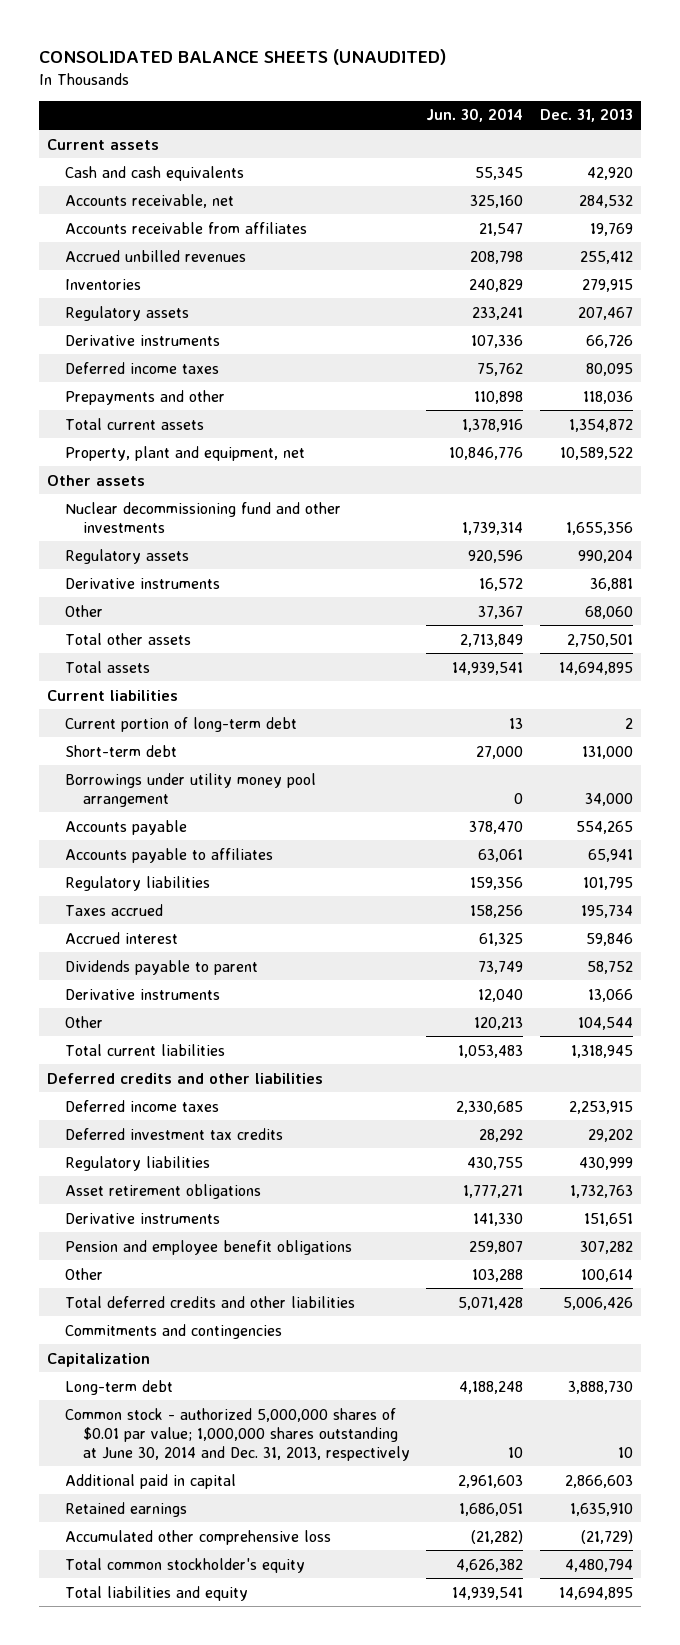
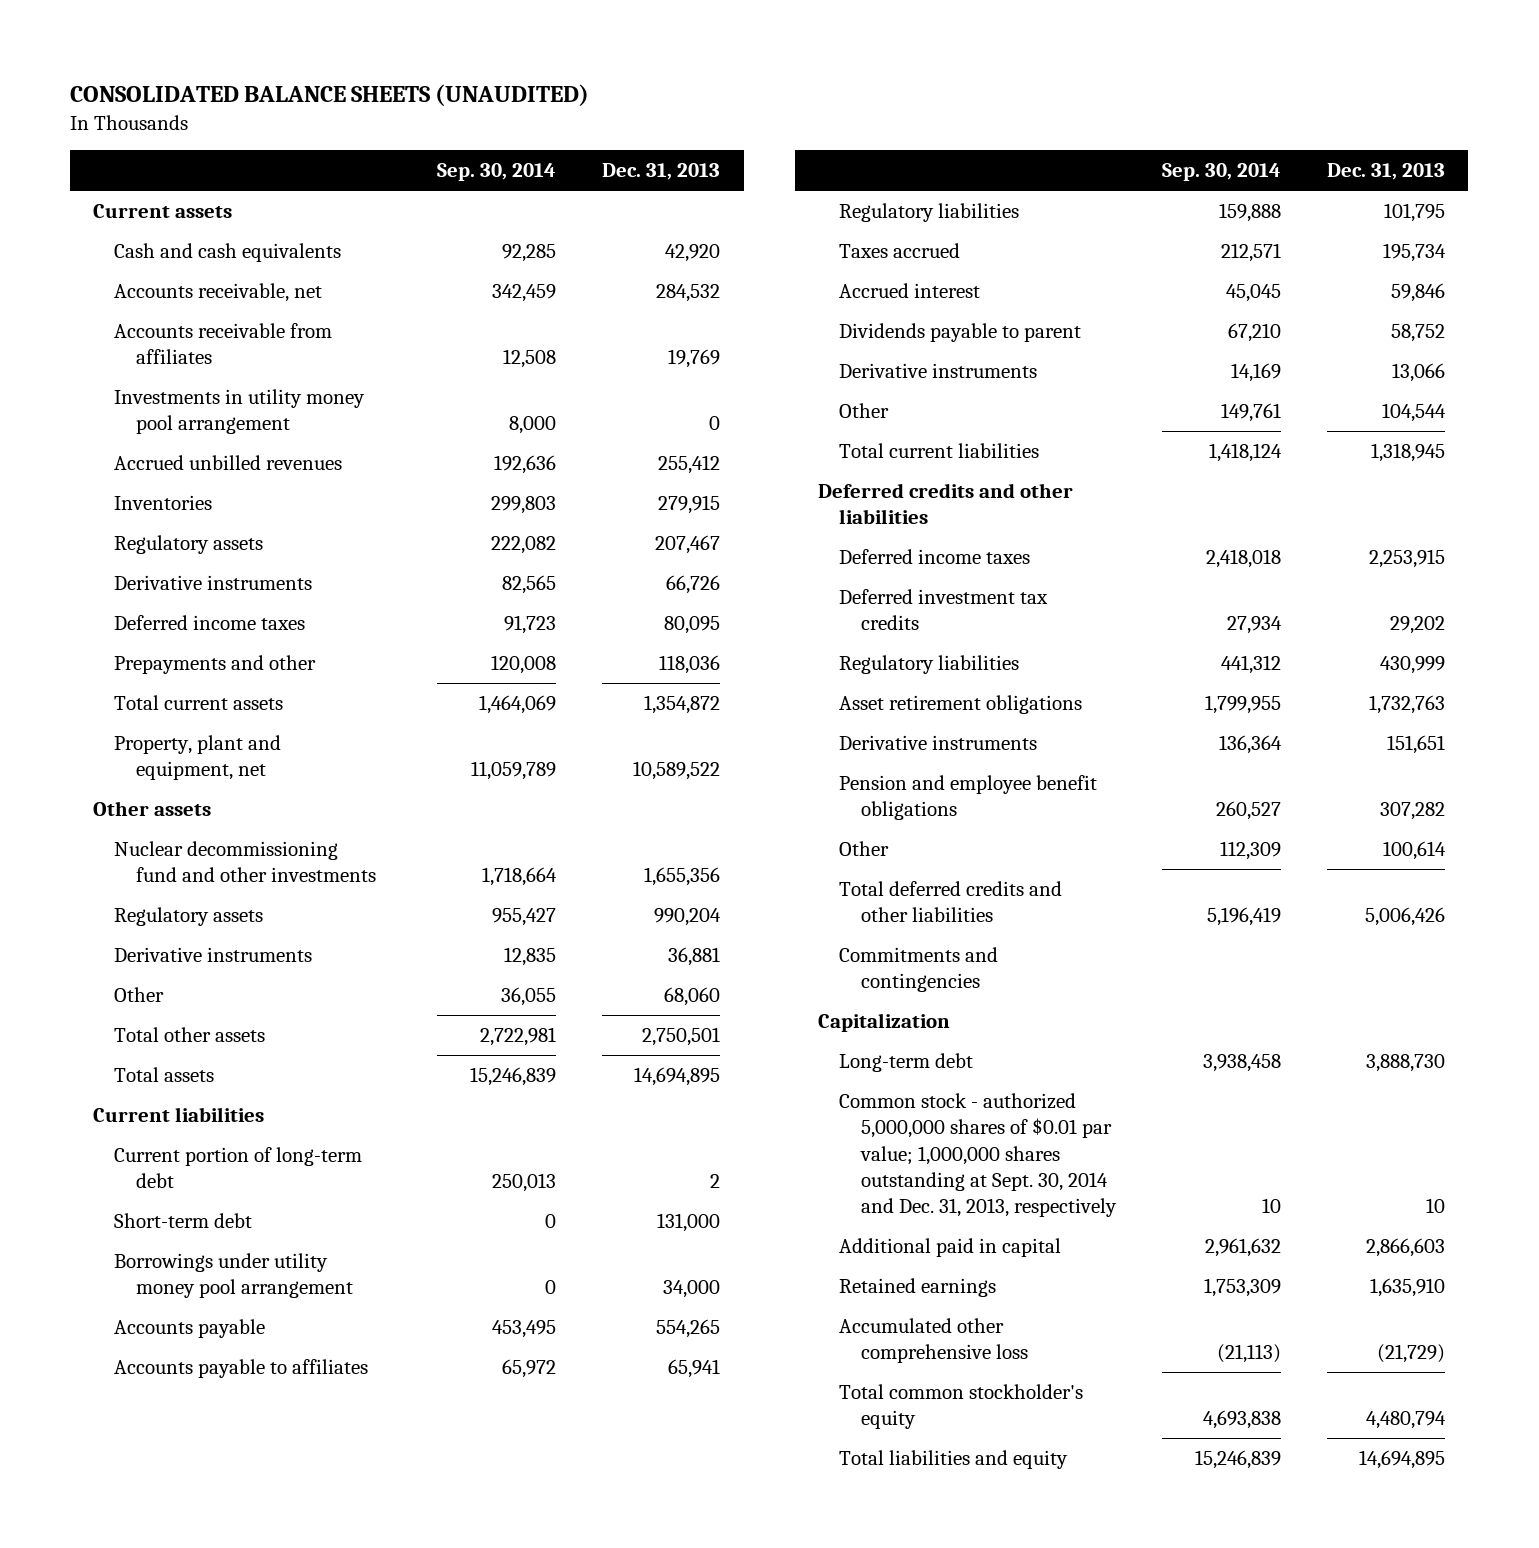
[426,108,524,123] Jun. 30, 2014 -> none
none -> [437,163,557,182] Sep. 30, 2014
none -> [114,389,366,435] Investments in utility money pool arrangement
[64,1407,411,1461] Common stock - authorized 5,000,000 shares of $0.01 par value; 1,000,000 shares outstanding at June 30, 2014 and Dec. 31, 2013, respectively -> [839,1093,1117,1217] Common stock - authorized 5,000,000 shares of $0.01 par value; 1,000,000 shares outstanding at Sept. 30, 2014 and Dec. 31, 2013, respectively

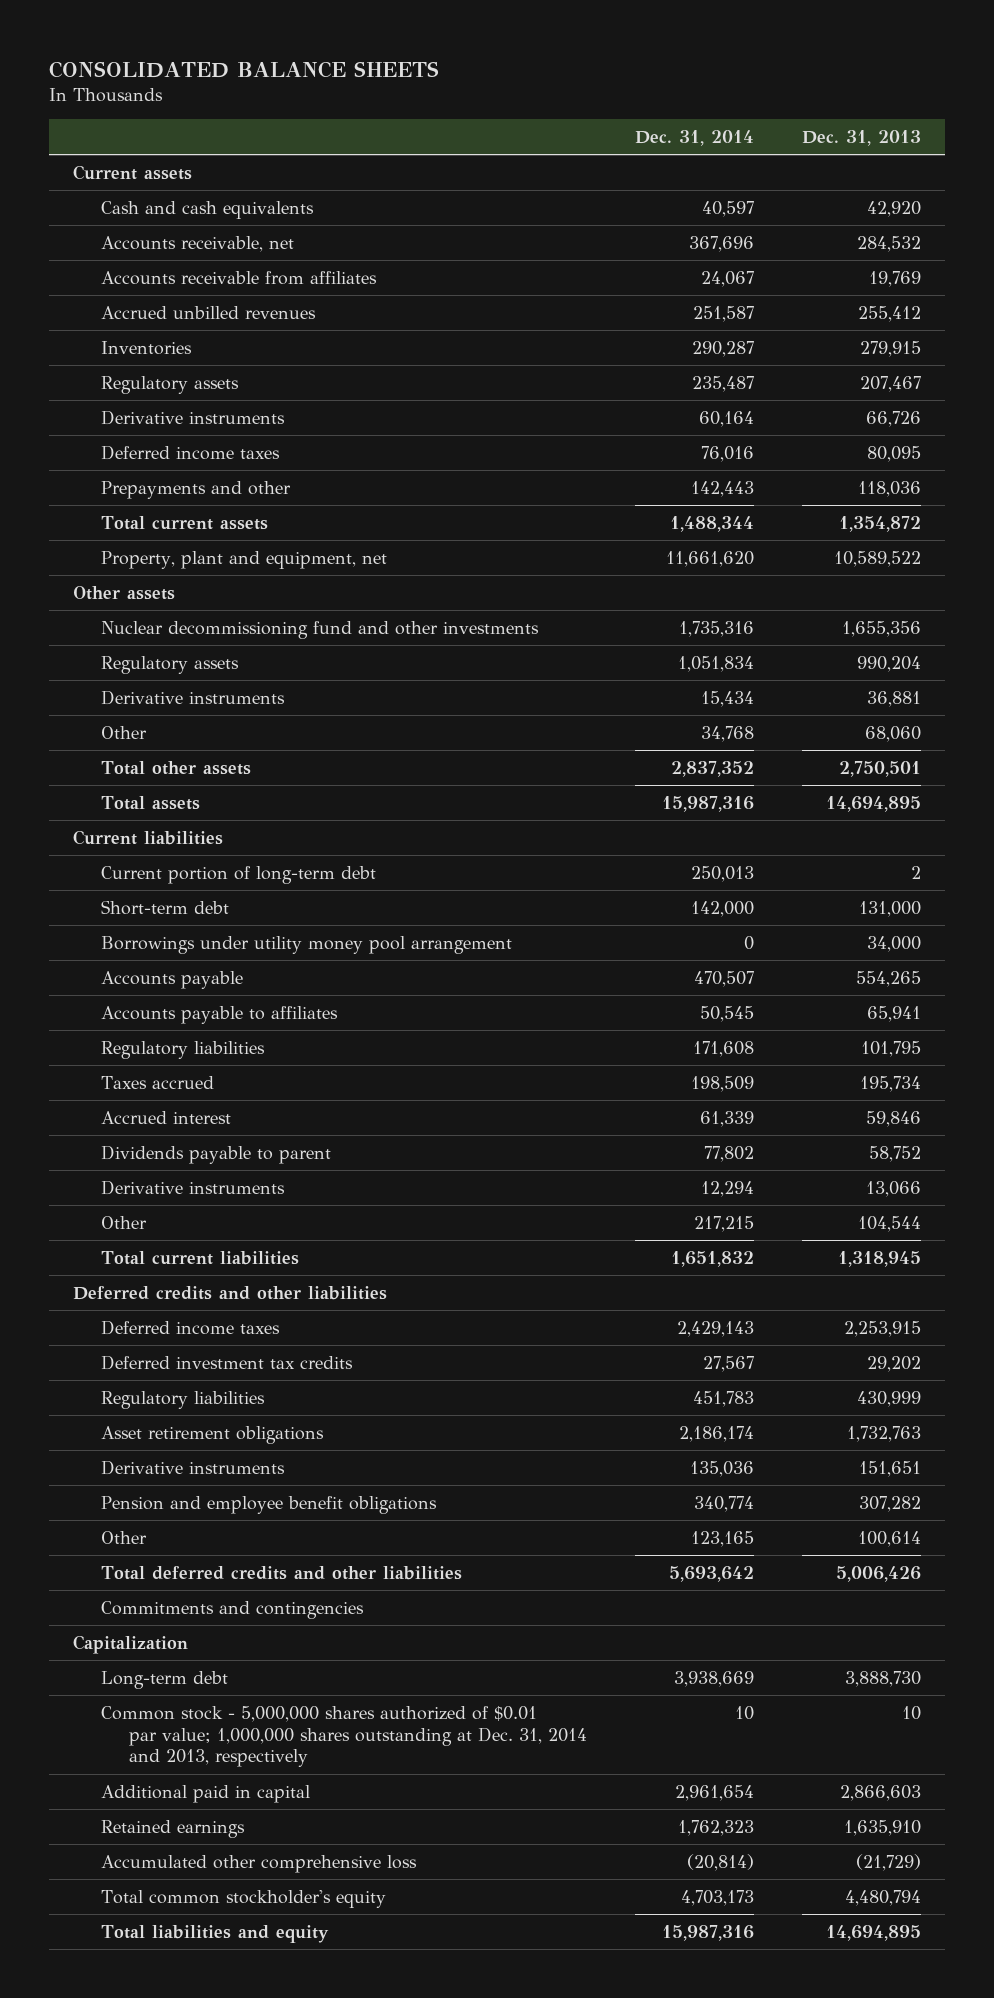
[70,83,590,106] CONSOLIDATED BALANCE SHEETS (UNAUDITED) -> [48,60,439,78] CONSOLIDATED BALANCE SHEETS
[437,163,557,182] Sep. 30, 2014 -> none
none -> [634,129,754,146] Dec. 31, 2014
[114,389,366,435] Investments in utility money pool arrangement -> none
[839,1093,1117,1217] Common stock - authorized 5,000,000 shares of $0.01 par value; 1,000,000 shares outstanding at Sept. 30, 2014 and Dec. 31, 2013, respectively -> [100,1705,587,1768] Common stock - 5,000,000 shares authorized of $0.01 par value; 1,000,000 shares outstanding at Dec. 31, 2014 and 2013, respectively

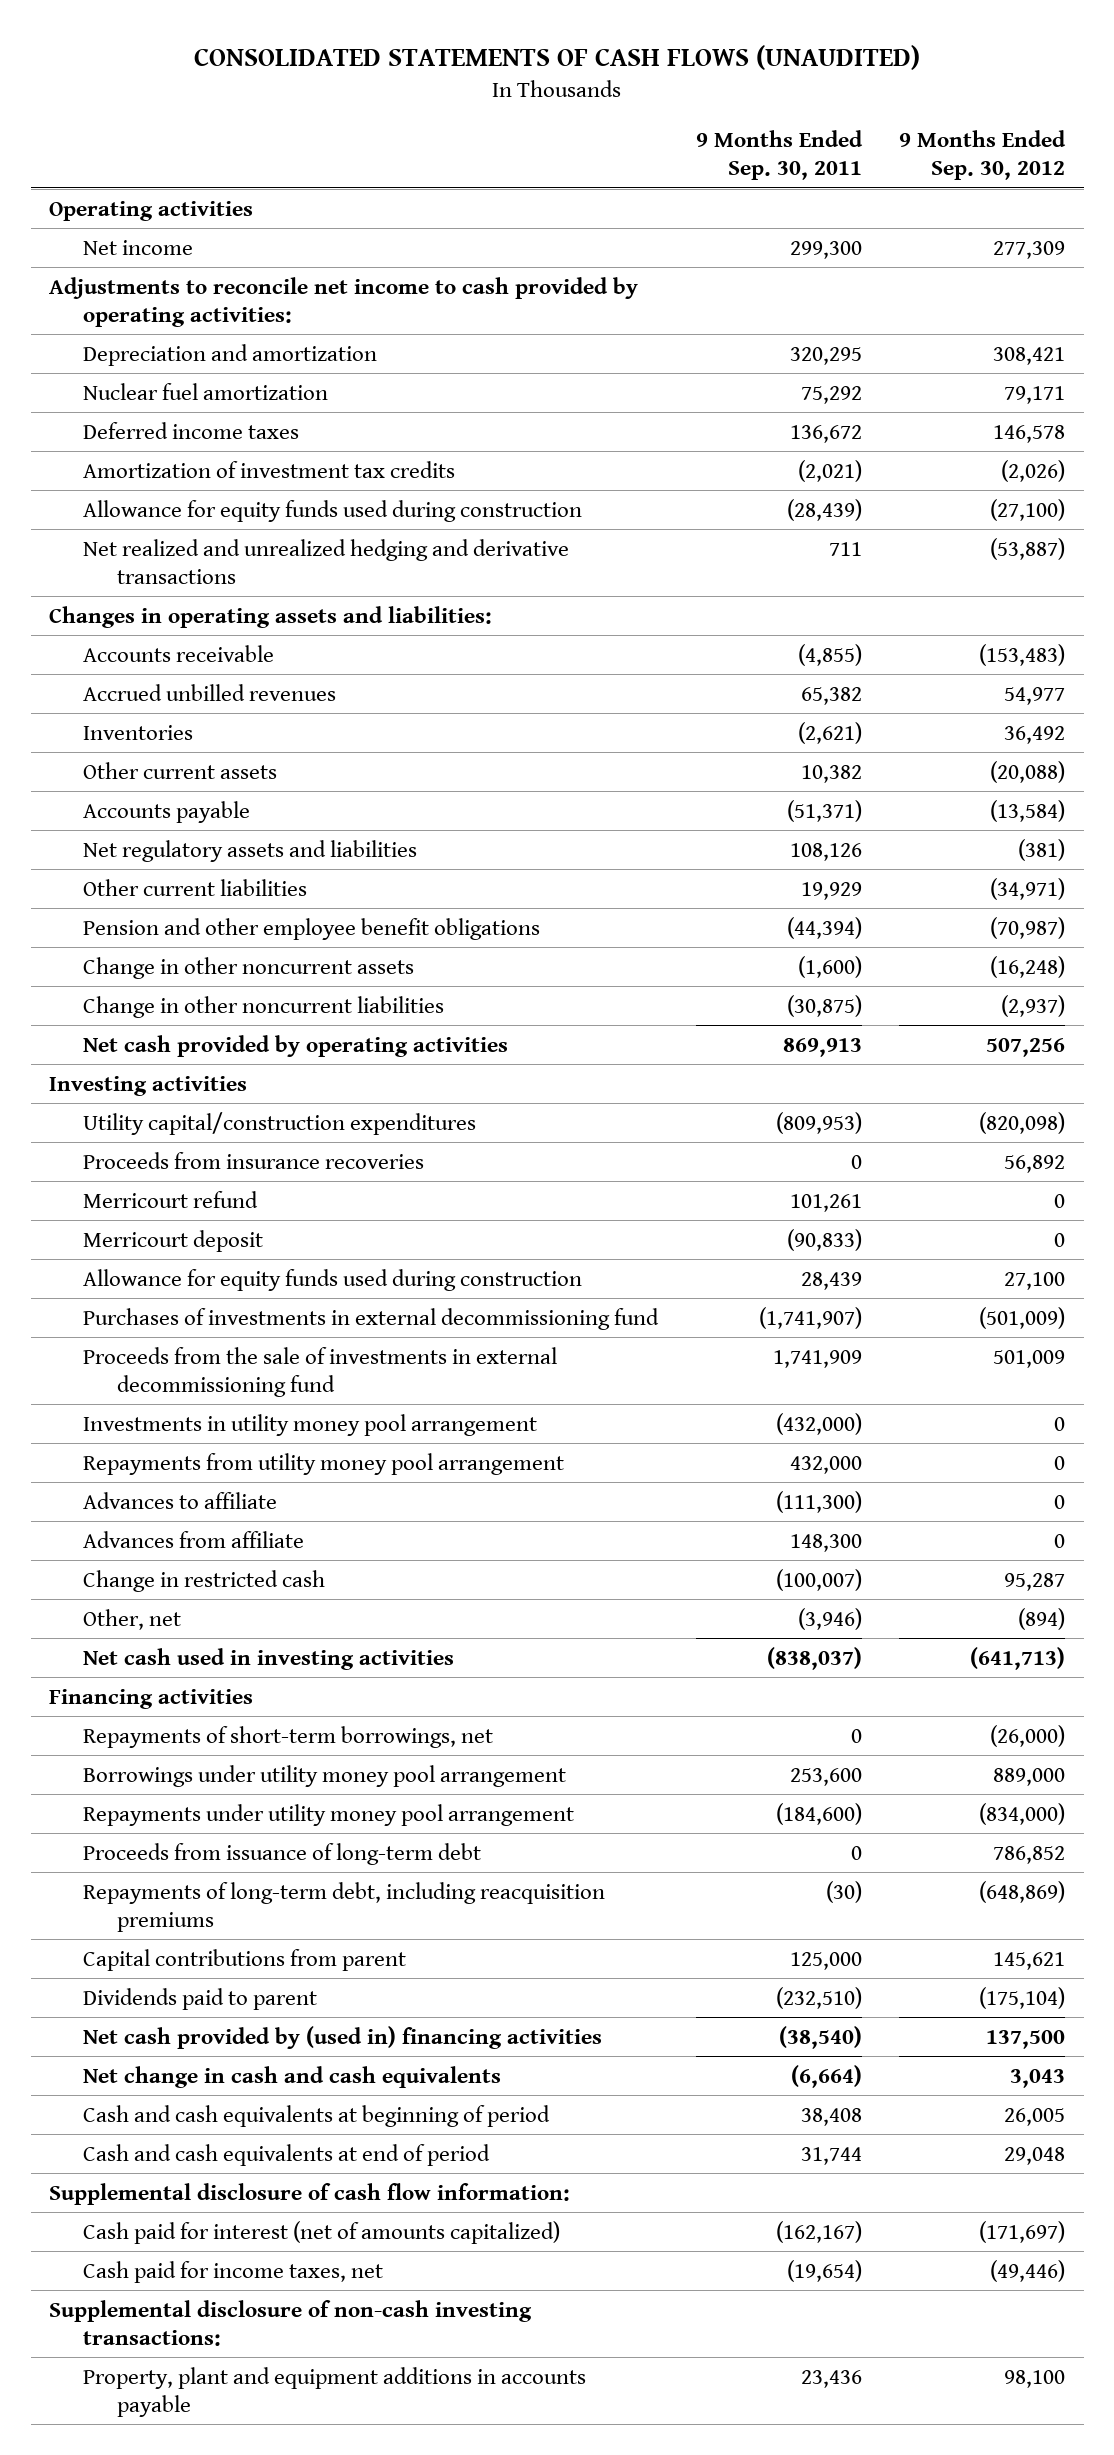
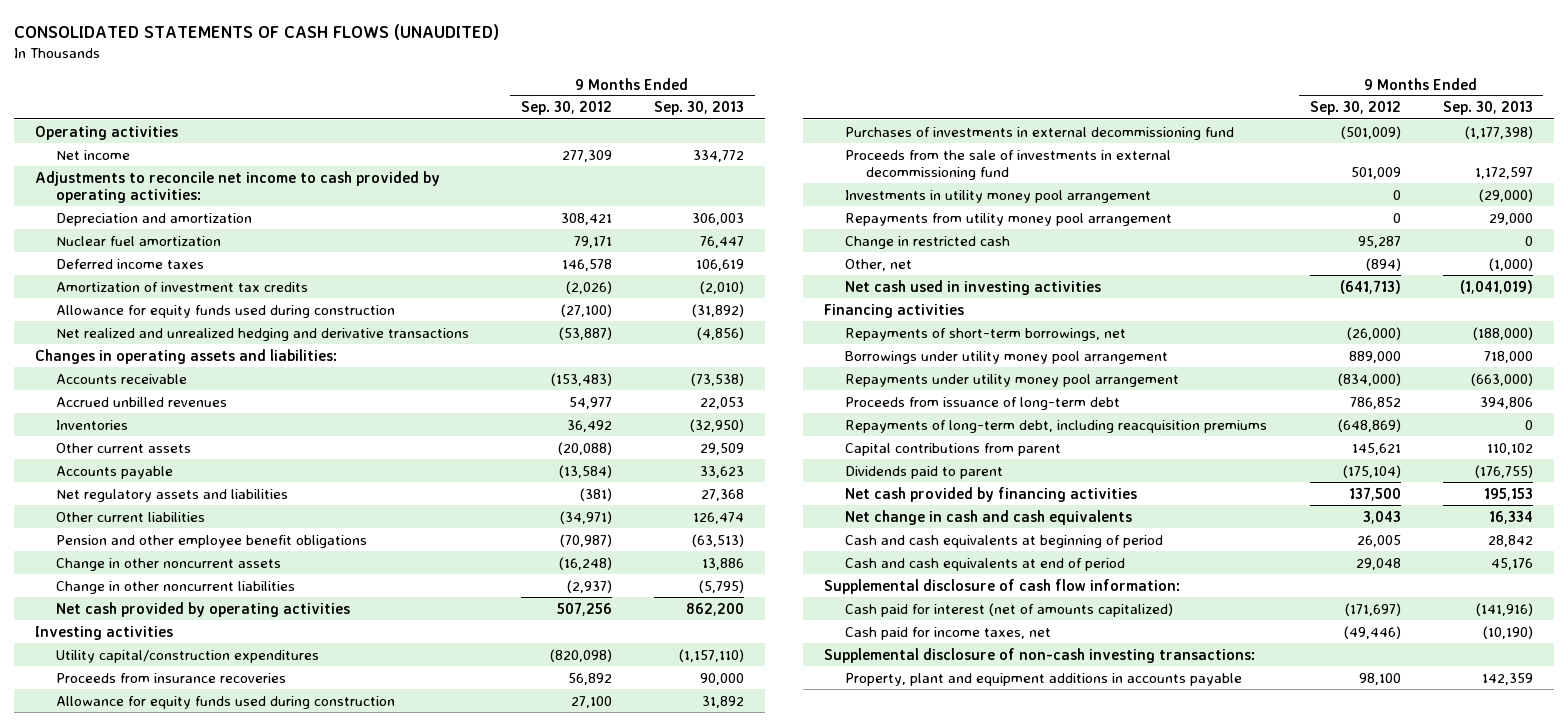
[695,129,863,180] 9 Months Ended Sep. 30, 2011 -> none
none -> [654,101,745,116] Sep. 30, 2013
[83,1190,259,1208] Merricourt refund -> none
[83,1229,264,1252] Merricourt deposit -> none
[83,1491,278,1509] Advances to affiliate -> none
[83,1530,305,1548] Advances from affiliate -> none
[83,2025,603,2049] Net cash provided by (used in) financing activities -> [845,486,1138,502] Net cash provided by financing activities

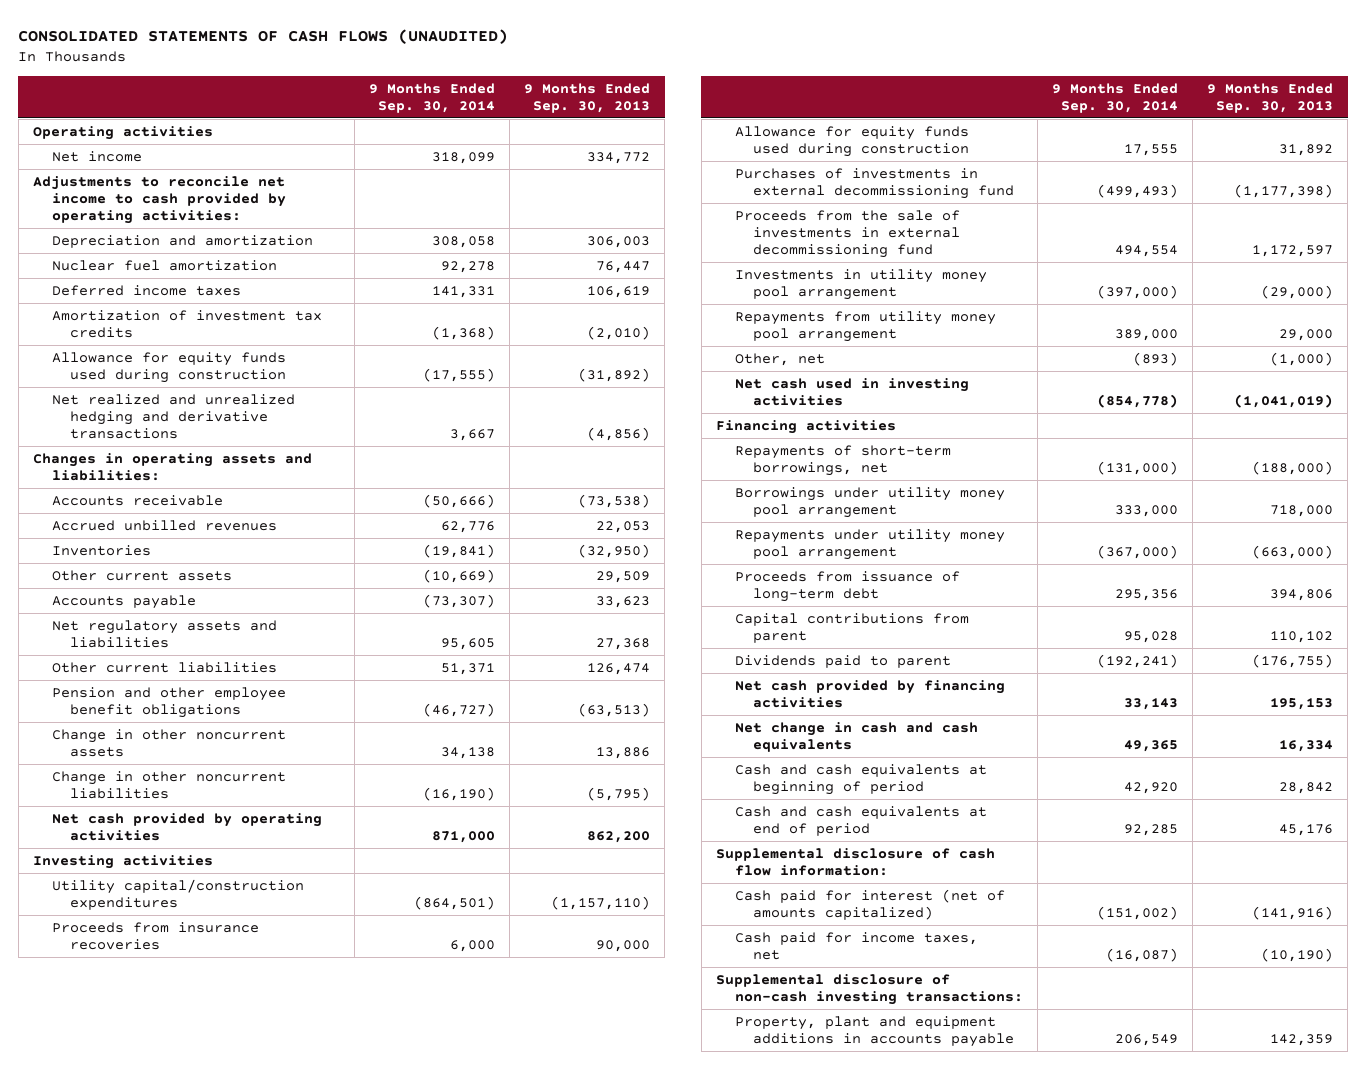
[520,101,612,116] Sep. 30, 2012 -> none
none -> [368,82,495,113] 9 Months Ended Sep. 30, 2014
[845,235,1011,249] Change in restricted cash -> none
[845,419,1268,433] Repayments of long-term debt, including reacquisition premiums -> none

